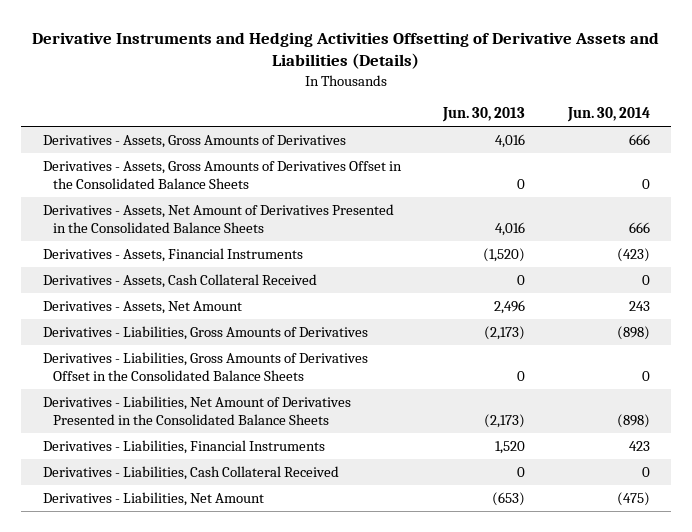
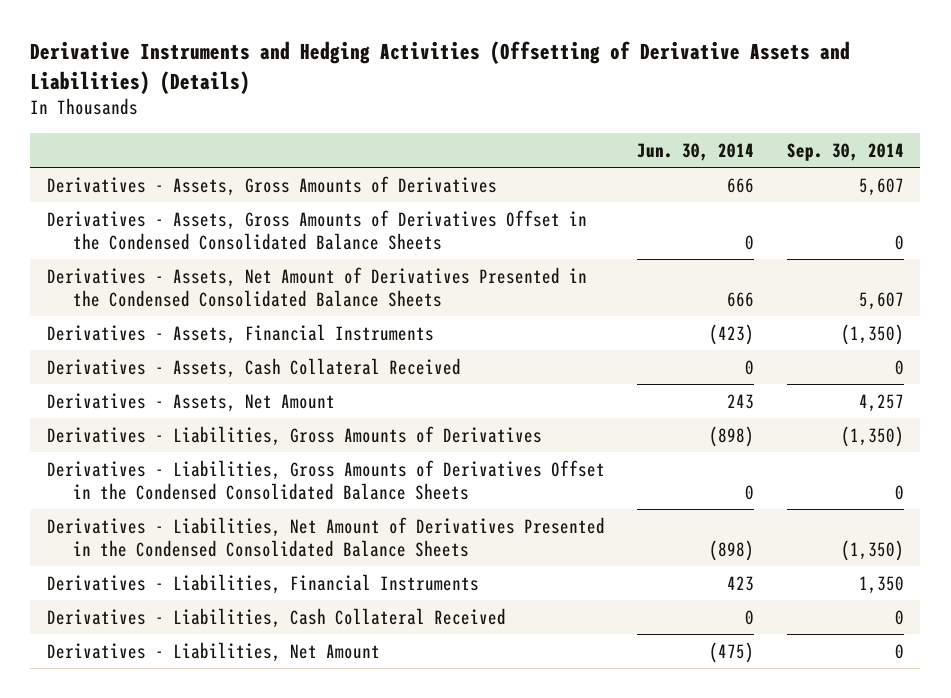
[32,31,660,70] Derivative Instruments and Hedging Activities Offsetting of Derivative Assets and Liabilities (Details) -> [30,41,851,94] Derivative Instruments and Hedging Activities (Offsetting of Derivative Assets and Liabilities) (Details)
[442,106,526,122] Jun. 30, 2013 -> none
none -> [787,142,905,161] Sep. 30, 2014
[42,160,402,189] Derivatives - Assets, Gross Amounts of Derivatives Offset in the Consolidated Balance Sheets -> [46,209,587,250] Derivatives - Assets, Gross Amounts of Derivatives Offset in the Condensed Consolidated Balance Sheets
[42,203,394,233] Derivatives - Assets, Net Amount of Derivatives Presented in the Consolidated Balance Sheets -> [46,266,587,307] Derivatives - Assets, Net Amount of Derivatives Presented in the Condensed Consolidated Balance Sheets
[42,351,368,381] Derivatives - Liabilities, Gross Amounts of Derivatives Offset in the Consolidated Balance Sheets -> [46,459,605,500] Derivatives - Liabilities, Gross Amounts of Derivatives Offset in the Condensed Consolidated Balance Sheets
[42,395,351,425] Derivatives - Liabilities, Net Amount of Derivatives Presented in the Consolidated Balance Sheets -> [46,516,605,557] Derivatives - Liabilities, Net Amount of Derivatives Presented in the Condensed Consolidated Balance Sheets

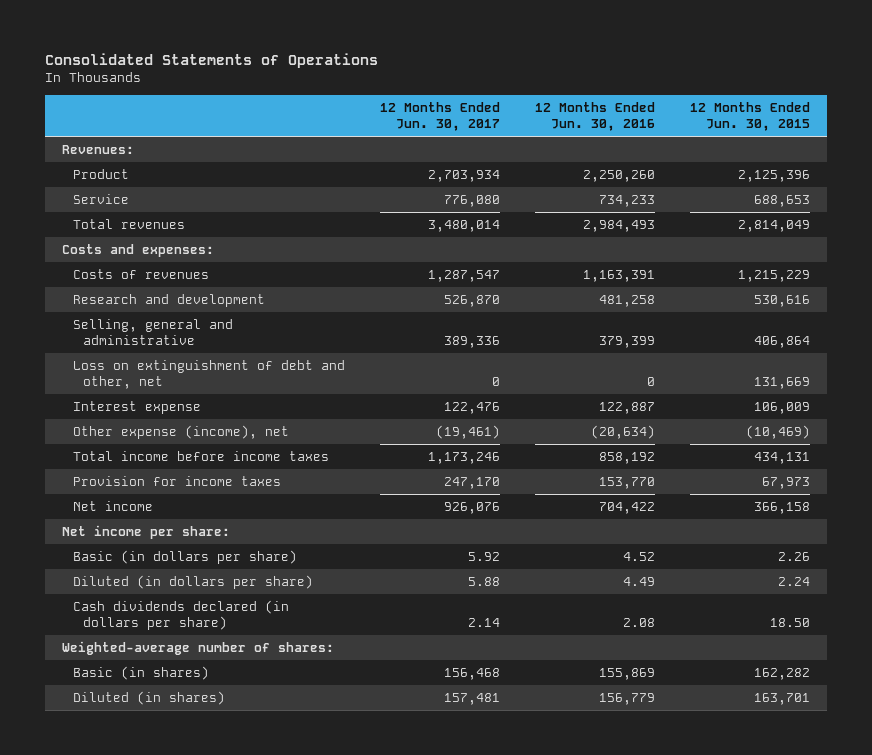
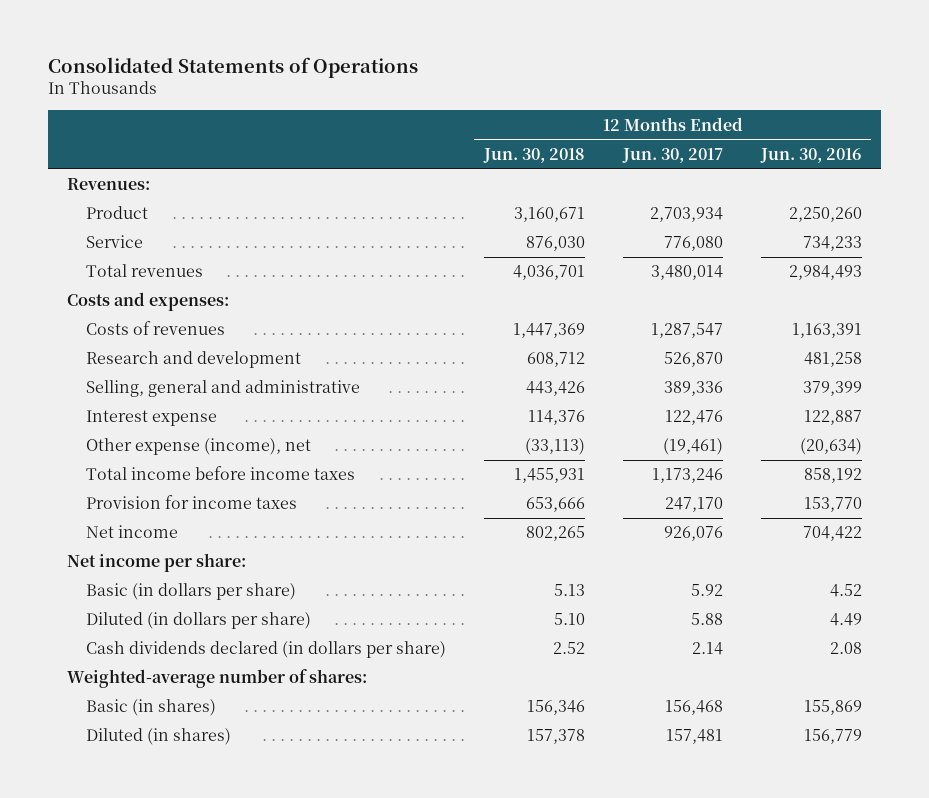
[689,102,810,131] 12 Months Ended Jun. 30, 2015 -> none
none -> [482,148,585,164] Jun. 30, 2018
[72,360,345,389] Loss on extinguishment of debt and other, net -> none

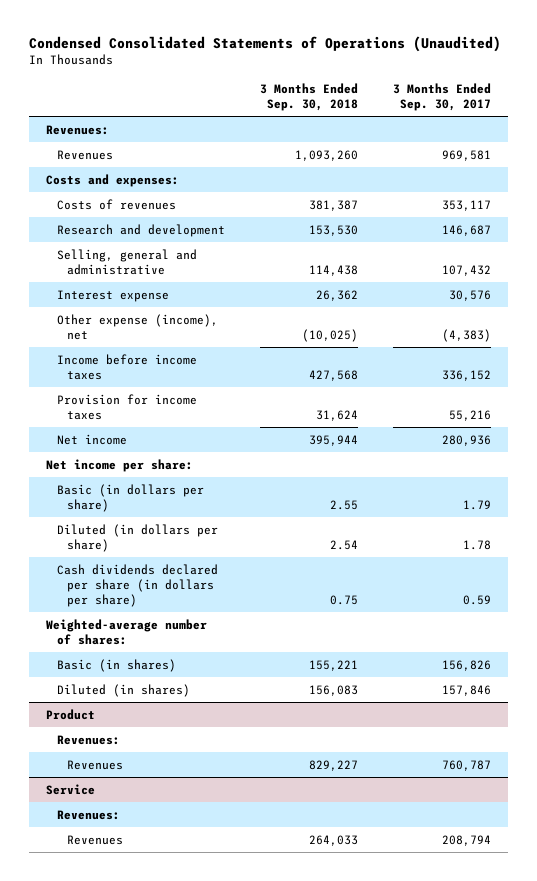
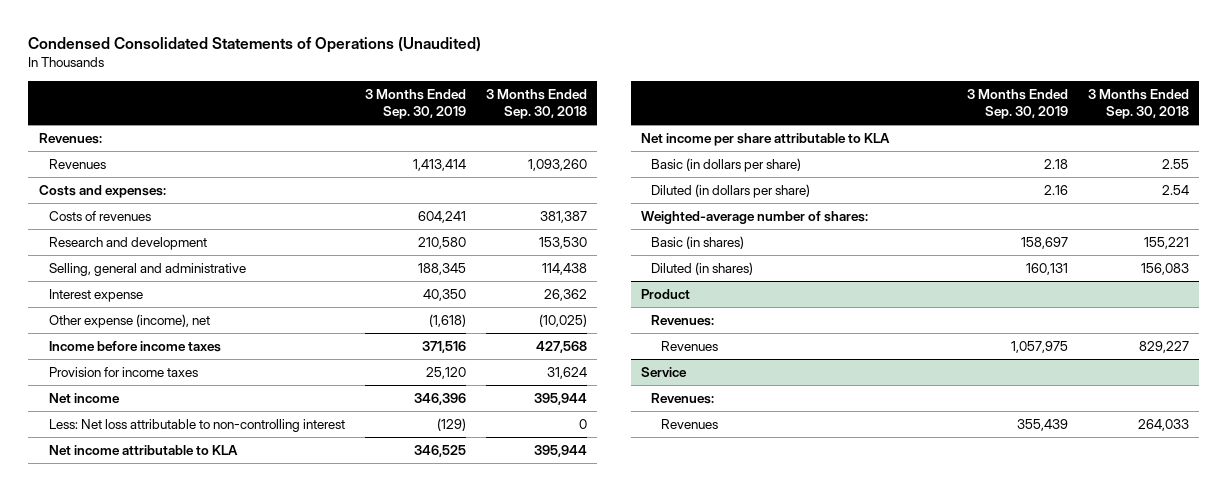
[392,82,491,111] 3 Months Ended Sep. 30, 2017 -> none
none -> [364,88,466,120] 3 Months Ended Sep. 30, 2019
none -> [48,419,345,433] Less: Net loss attributable to non-controlling interest
none -> [48,445,238,456] Net income attributable to KLA
[46,458,194,472] Net income per share: -> [640,133,890,147] Net income per share attributable to KLA
[56,563,218,608] Cash dividends declared per share (in dollars per share) -> none

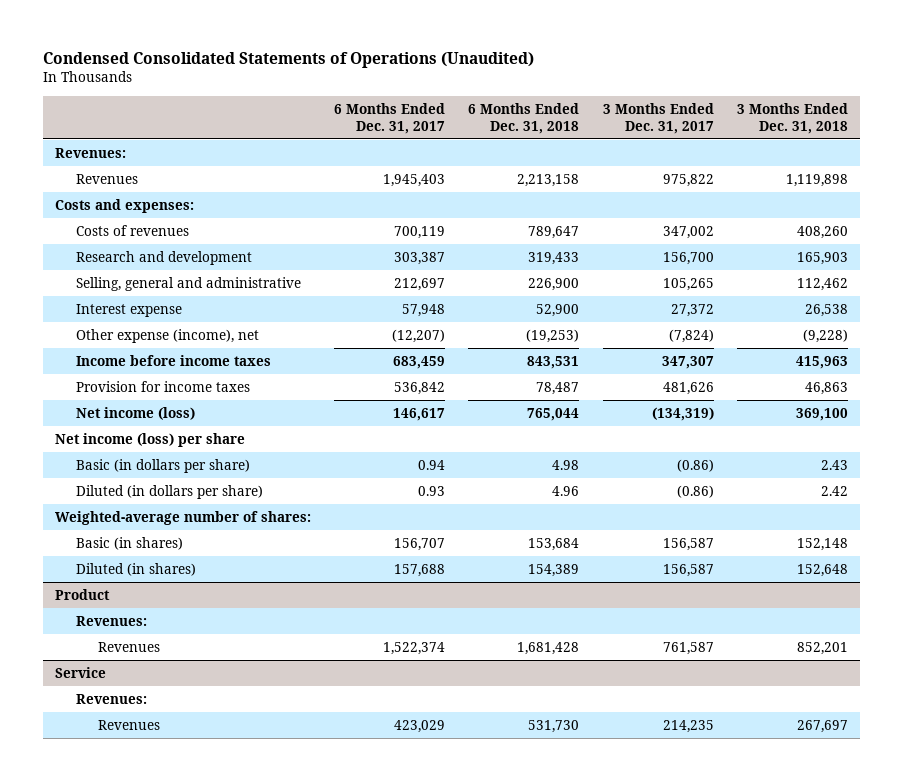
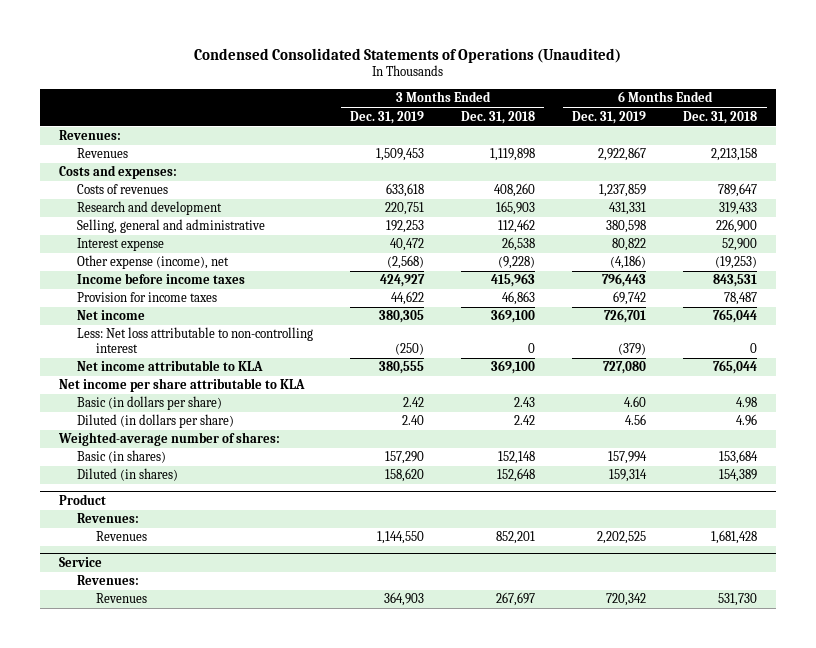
[334,103,446,134] 6 Months Ended Dec. 31, 2017 -> none
[602,103,714,134] 3 Months Ended Dec. 31, 2017 -> none
none -> [350,110,425,124] Dec. 31, 2019
none -> [572,110,647,124] Dec. 31, 2019
none -> [77,310,146,321] Net income
none -> [77,327,314,354] Less: Net loss attributable to non-controlling interest
[76,407,196,421] Net income (loss) -> [77,360,264,372] Net income attributable to KLA
[54,433,245,448] Net income (loss) per share -> [58,378,305,393] Net income per share attributable to KLA

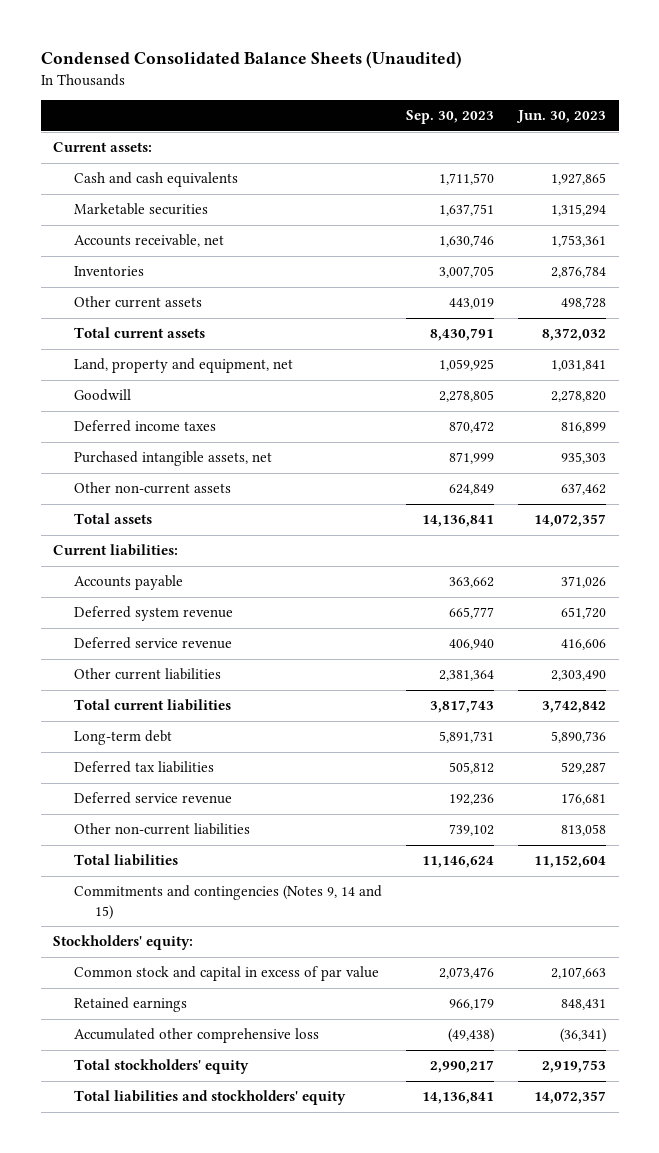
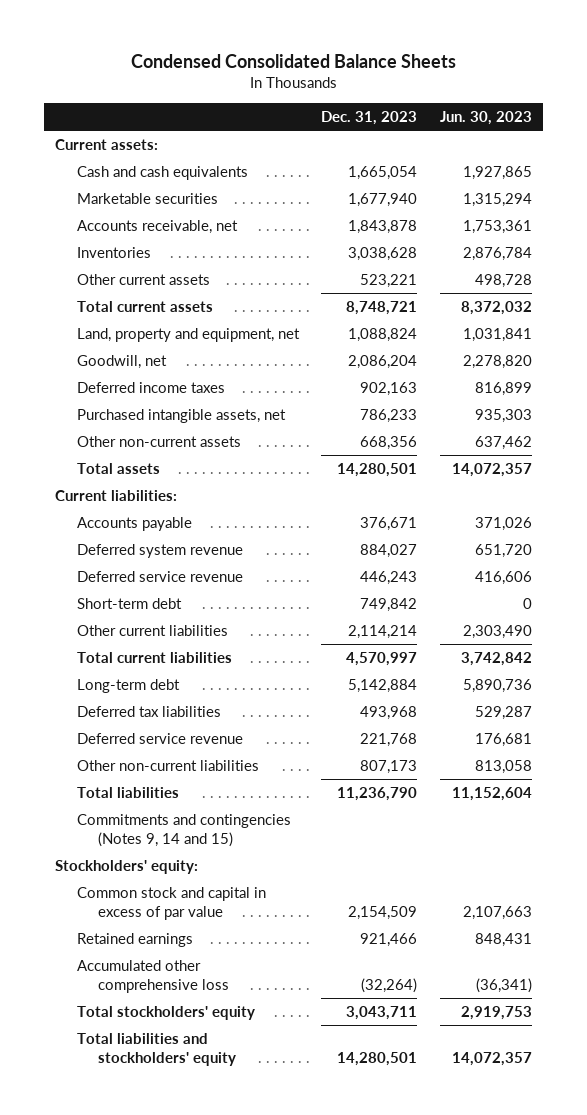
[40,51,462,69] Condensed Consolidated Balance Sheets (Unaudited) -> [130,53,456,68] Condensed Consolidated Balance Sheets
[406,110,495,125] Sep. 30, 2023 -> none
none -> [321,111,418,126] Dec. 31, 2023
[73,389,131,402] Goodwill -> [76,355,167,370] Goodwill, net
none -> [76,598,182,610] Short-term debt

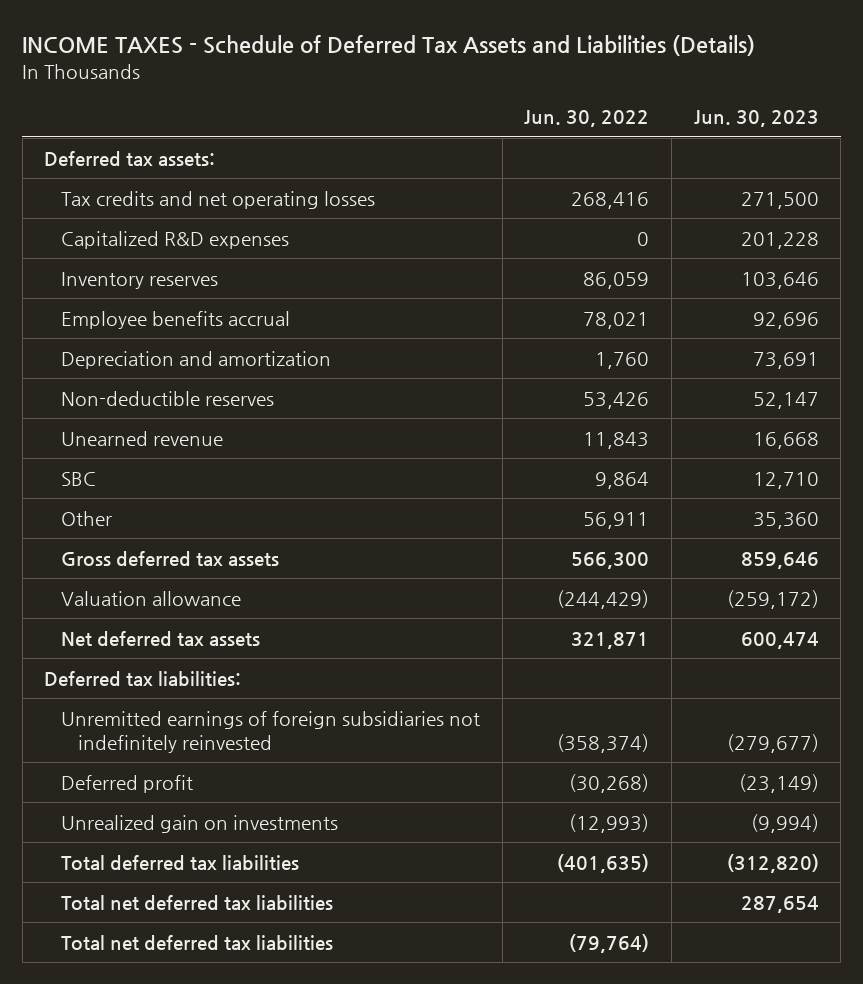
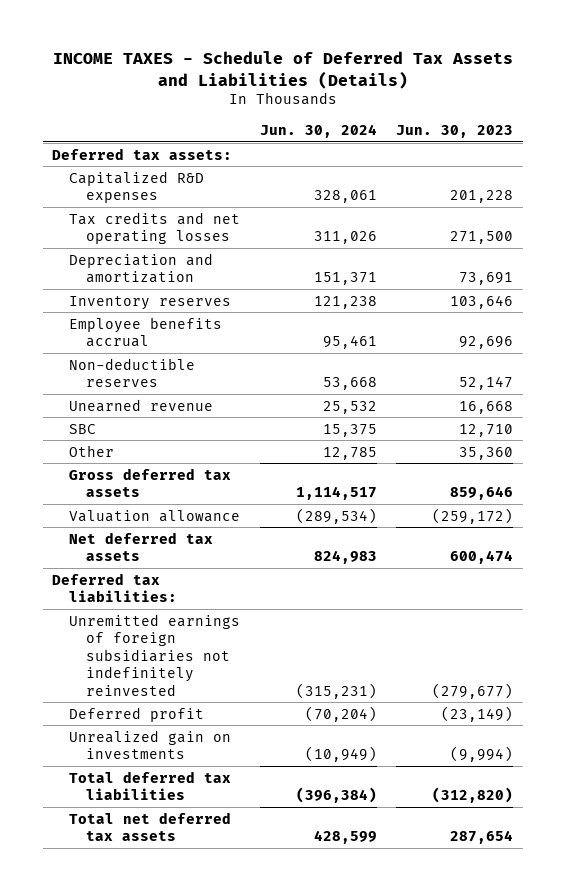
[524,110,650,128] Jun. 30, 2022 -> none
none -> [259,123,377,138] Jun. 30, 2024
[61,190,376,209] Tax credits and net operating losses -> [69,211,241,245] Tax credits and net operating losses
[61,350,332,369] Depreciation and amortization -> [69,252,214,284] Depreciation and amortization
[61,934,334,950] Total net deferred tax liabilities -> none
[61,894,334,910] Total net deferred tax liabilities -> [69,811,232,842] Total net deferred tax assets

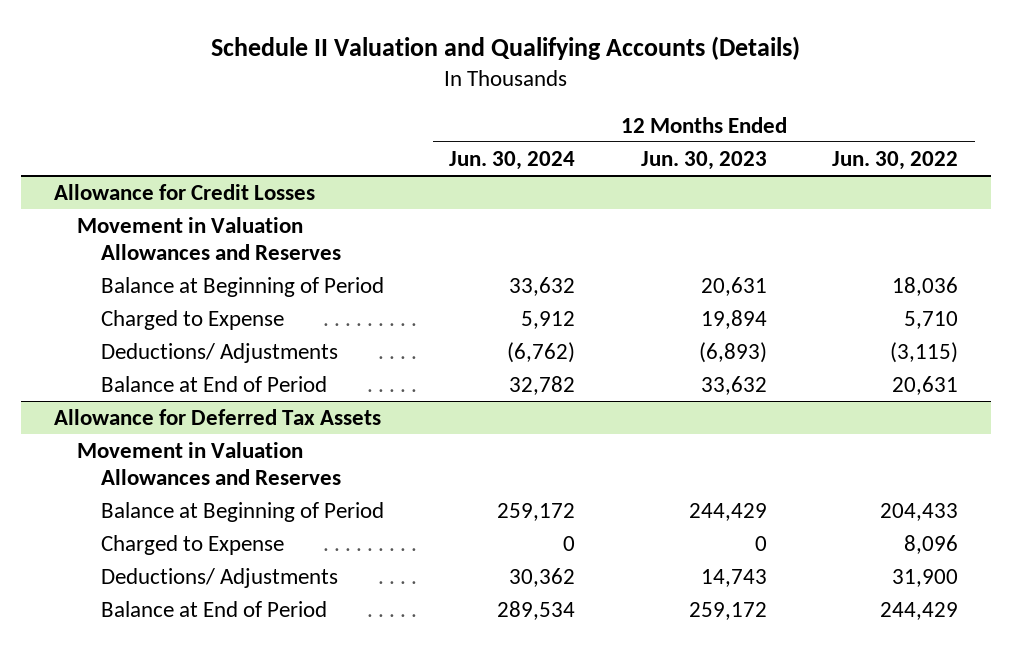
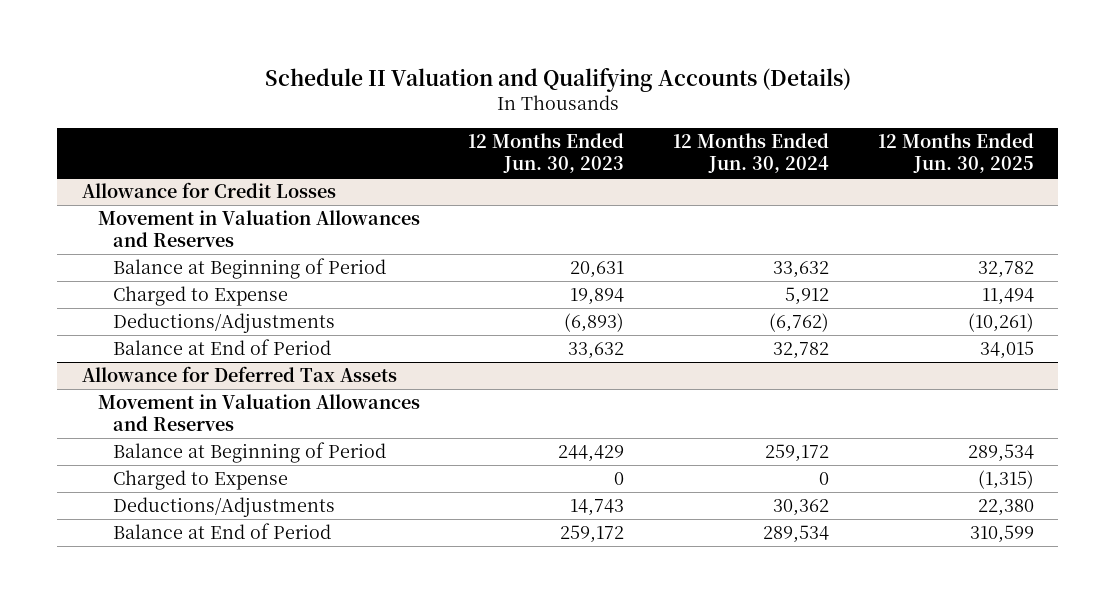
[832,150,959,170] Jun. 30, 2022 -> none
none -> [878,133,1035,174] 12 Months Ended Jun. 30, 2025
[101,342,339,363] Deductions/ Adjustments -> [113,313,336,334] Deductions/Adjustments
[101,567,339,588] Deductions/ Adjustments -> [113,497,336,518] Deductions/Adjustments

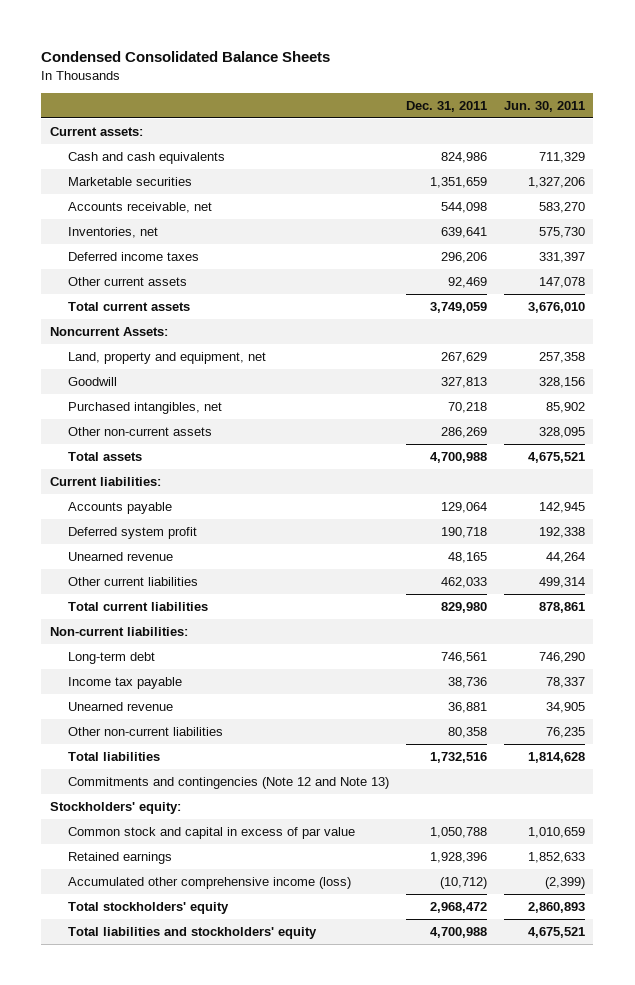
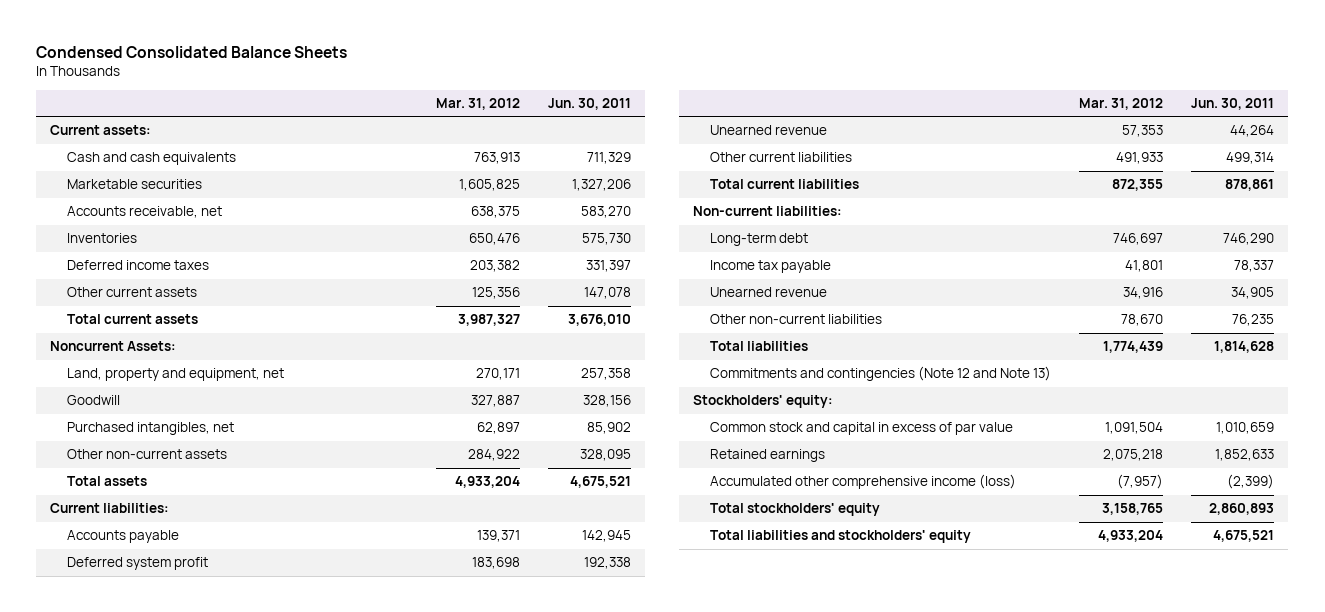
[405,100,487,112] Dec. 31, 2011 -> none
none -> [436,97,521,110] Mar. 31, 2012
[67,226,158,238] Inventories, net -> [67,233,138,244] Inventories

